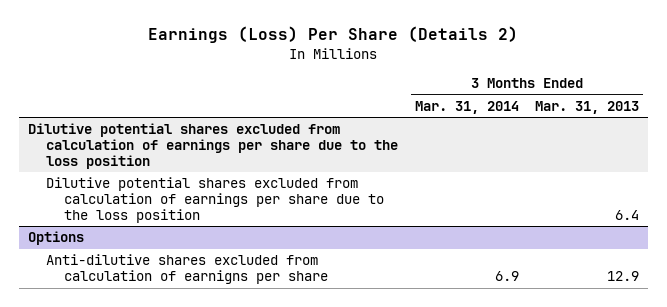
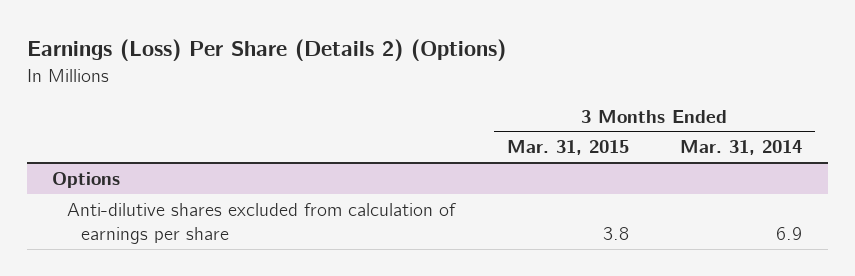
[148,26,519,44] Earnings (Loss) Per Share (Details 2) -> [26,38,506,61] Earnings (Loss) Per Share (Details 2) (Options)
[535,100,640,114] Mar. 31, 2013 -> none
none -> [506,140,629,156] Mar. 31, 2015
[27,123,399,170] Dilutive potential shares excluded from calculation of earnings per share due to the loss position -> none
[46,177,385,224] Dilutive potential shares excluded from calculation of earnings per share due to the loss position -> none
[46,254,329,285] Anti-dilutive shares excluded from calculation of earnigns per share -> [66,203,456,245] Anti-dilutive shares excluded from calculation of earnings per share

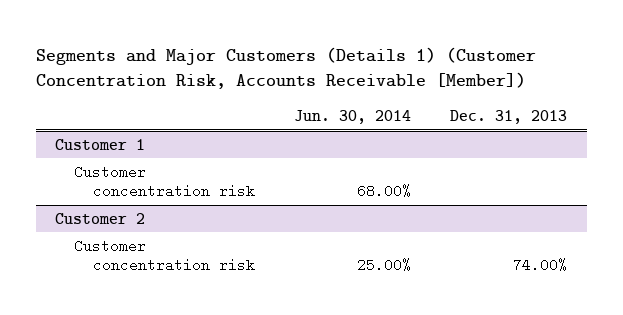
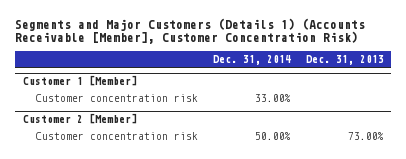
[35,46,536,90] Segments and Major Customers (Details 1) (Customer Concentration Risk, Accounts Receivable [Member]) -> [15,17,366,45] Segments and Major Customers (Details 1) (Accounts Receivable [Member], Customer Concentration Risk)
[293,110,411,125] Jun. 30, 2014 -> none
none -> [213,55,292,66] Dec. 31, 2014
[55,138,146,150] Customer 1 -> [22,75,137,87] Customer 1 [Member]
[55,212,146,224] Customer 2 -> [22,113,137,125] Customer 2 [Member]
[513,258,568,273] 74.00% -> [347,132,384,141] 73.00%

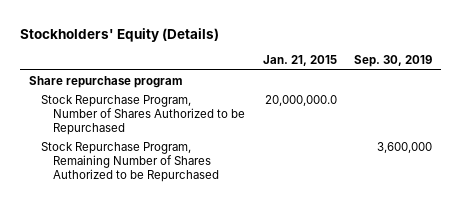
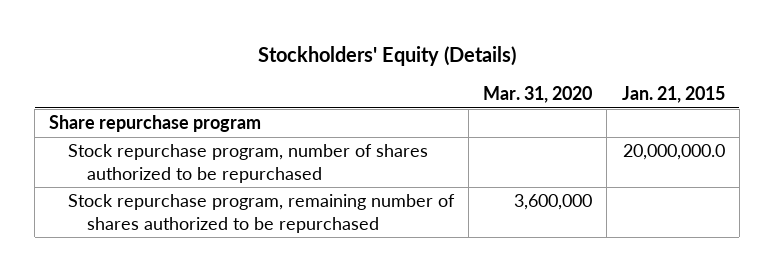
[353,55,432,68] Sep. 30, 2019 -> none
none -> [483,86,593,104] Mar. 31, 2020
[41,95,246,135] Stock Repurchase Program, Number of Shares Authorized to be Repurchased -> [68,144,429,183] Stock repurchase program, number of shares authorized to be repurchased
[41,142,220,182] Stock Repurchase Program, Remaining Number of Shares Authorized to be Repurchased -> [68,194,456,233] Stock repurchase program, remaining number of shares authorized to be repurchased

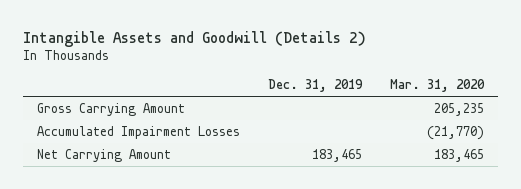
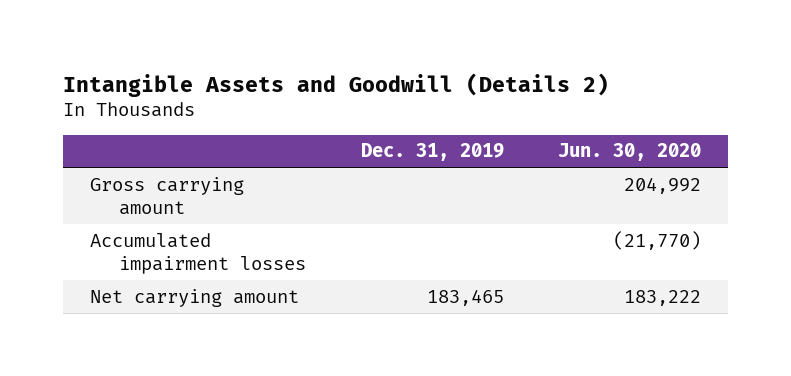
[390,79,486,93] Mar. 31, 2020 -> none
none -> [557,143,701,162] Jun. 30, 2020
[37,102,186,116] Gross Carrying Amount -> [90,176,245,215] Gross carrying amount
[37,125,241,139] Accumulated Impairment Losses -> [90,232,307,274] Accumulated impairment losses
[37,148,172,162] Net Carrying Amount -> [90,288,300,307] Net carrying amount

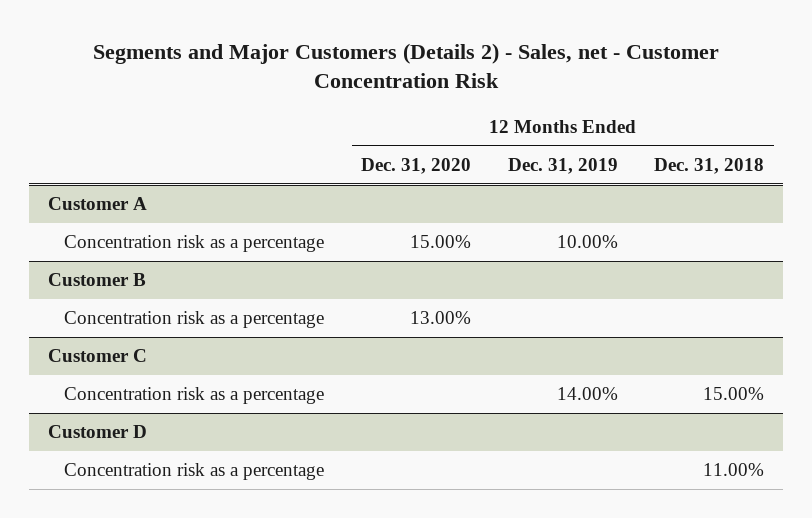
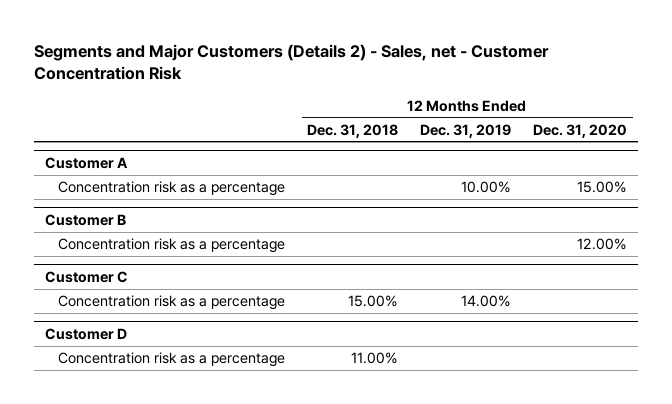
[409,311,471,325] 13.00% -> [577,238,628,251] 12.00%

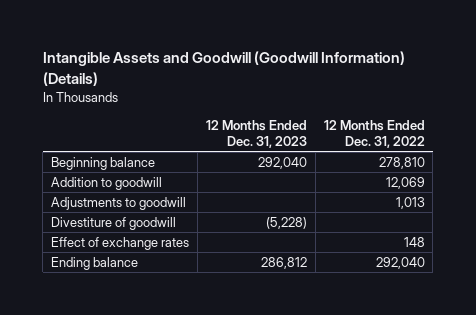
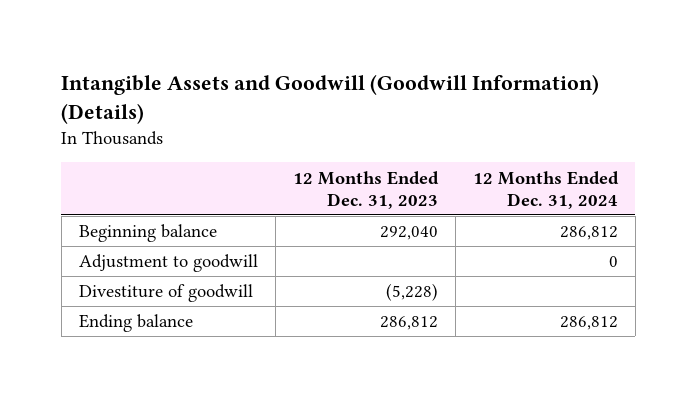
[323,119,425,148] 12 Months Ended Dec. 31, 2022 -> none
none -> [472,170,619,209] 12 Months Ended Dec. 31, 2024
[51,177,163,191] Addition to goodwill -> none
[51,197,187,211] Adjustments to goodwill -> [78,254,258,273] Adjustment to goodwill
[51,237,190,251] Effect of exchange rates -> none

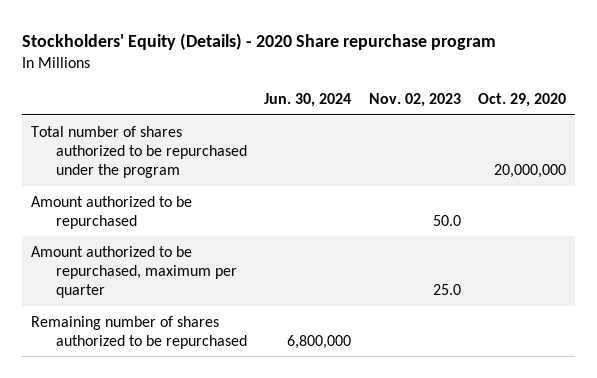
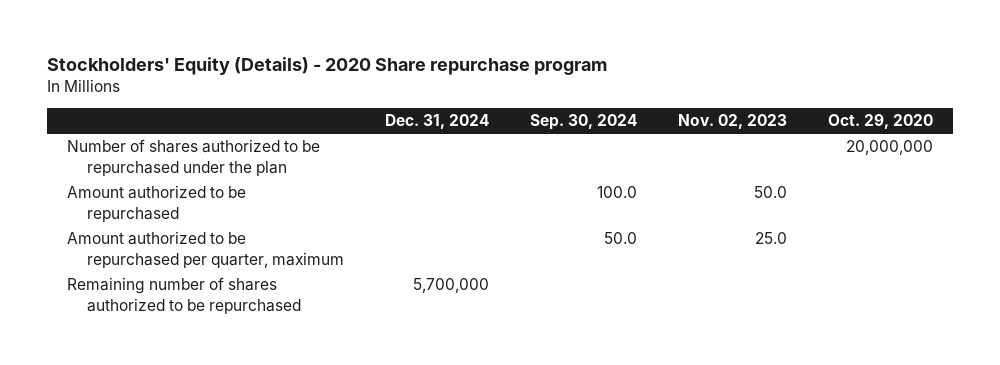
[264,93,352,108] Jun. 30, 2024 -> none
none -> [385,114,490,130] Dec. 31, 2024
none -> [529,114,637,131] Sep. 30, 2024
[30,125,247,179] Total number of shares authorized to be repurchased under the program -> [67,139,321,176] Number of shares authorized to be repurchased under the plan
[30,245,237,299] Amount authorized to be repurchased, maximum per quarter -> [67,231,345,268] Amount authorized to be repurchased per quarter, maximum

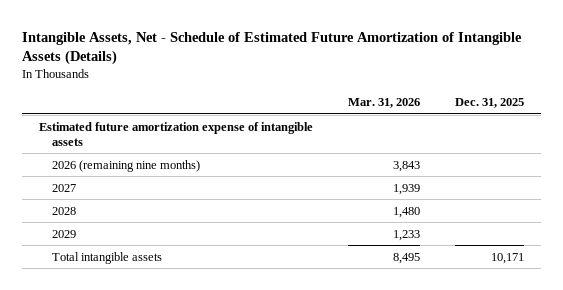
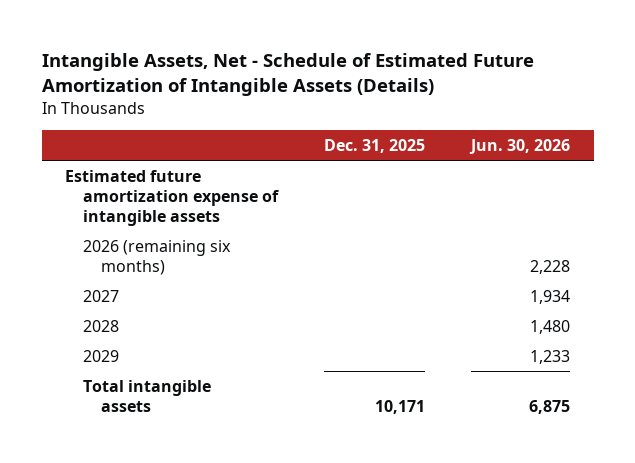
[348,98,421,109] Mar. 31, 2026 -> none
none -> [469,139,571,155] Jun. 30, 2026
[52,159,201,172] 2026 (remaining nine months) -> [82,239,231,275] 2026 (remaining six months)

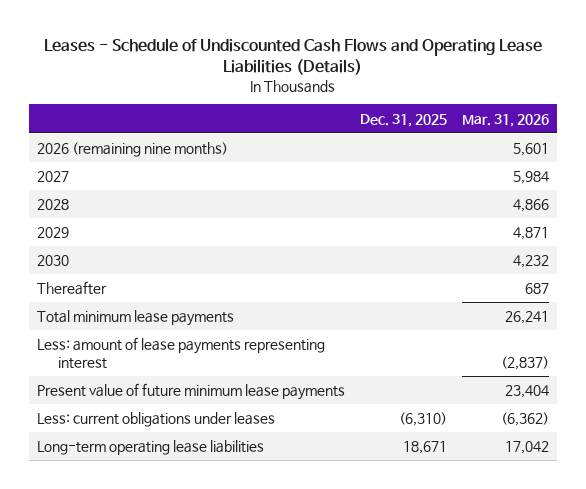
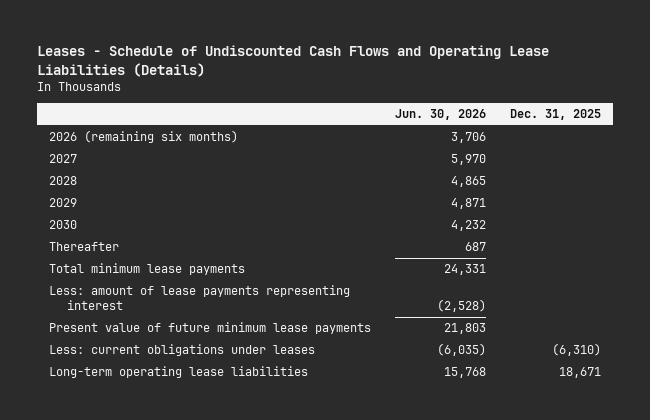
[462,113,550,127] Mar. 31, 2026 -> none
none -> [395,109,487,121] Jun. 30, 2026
[36,142,228,158] 2026 (remaining nine months) -> [49,130,239,144] 2026 (remaining six months)

